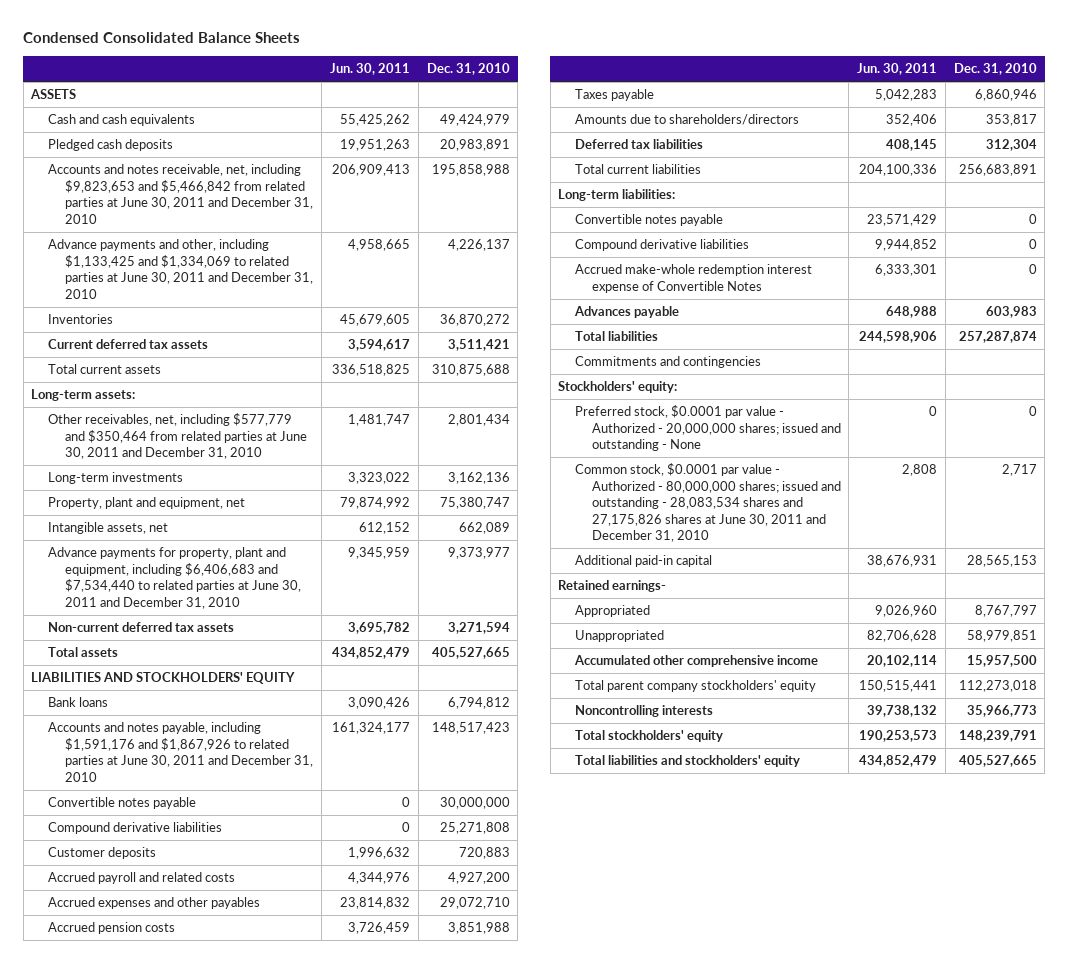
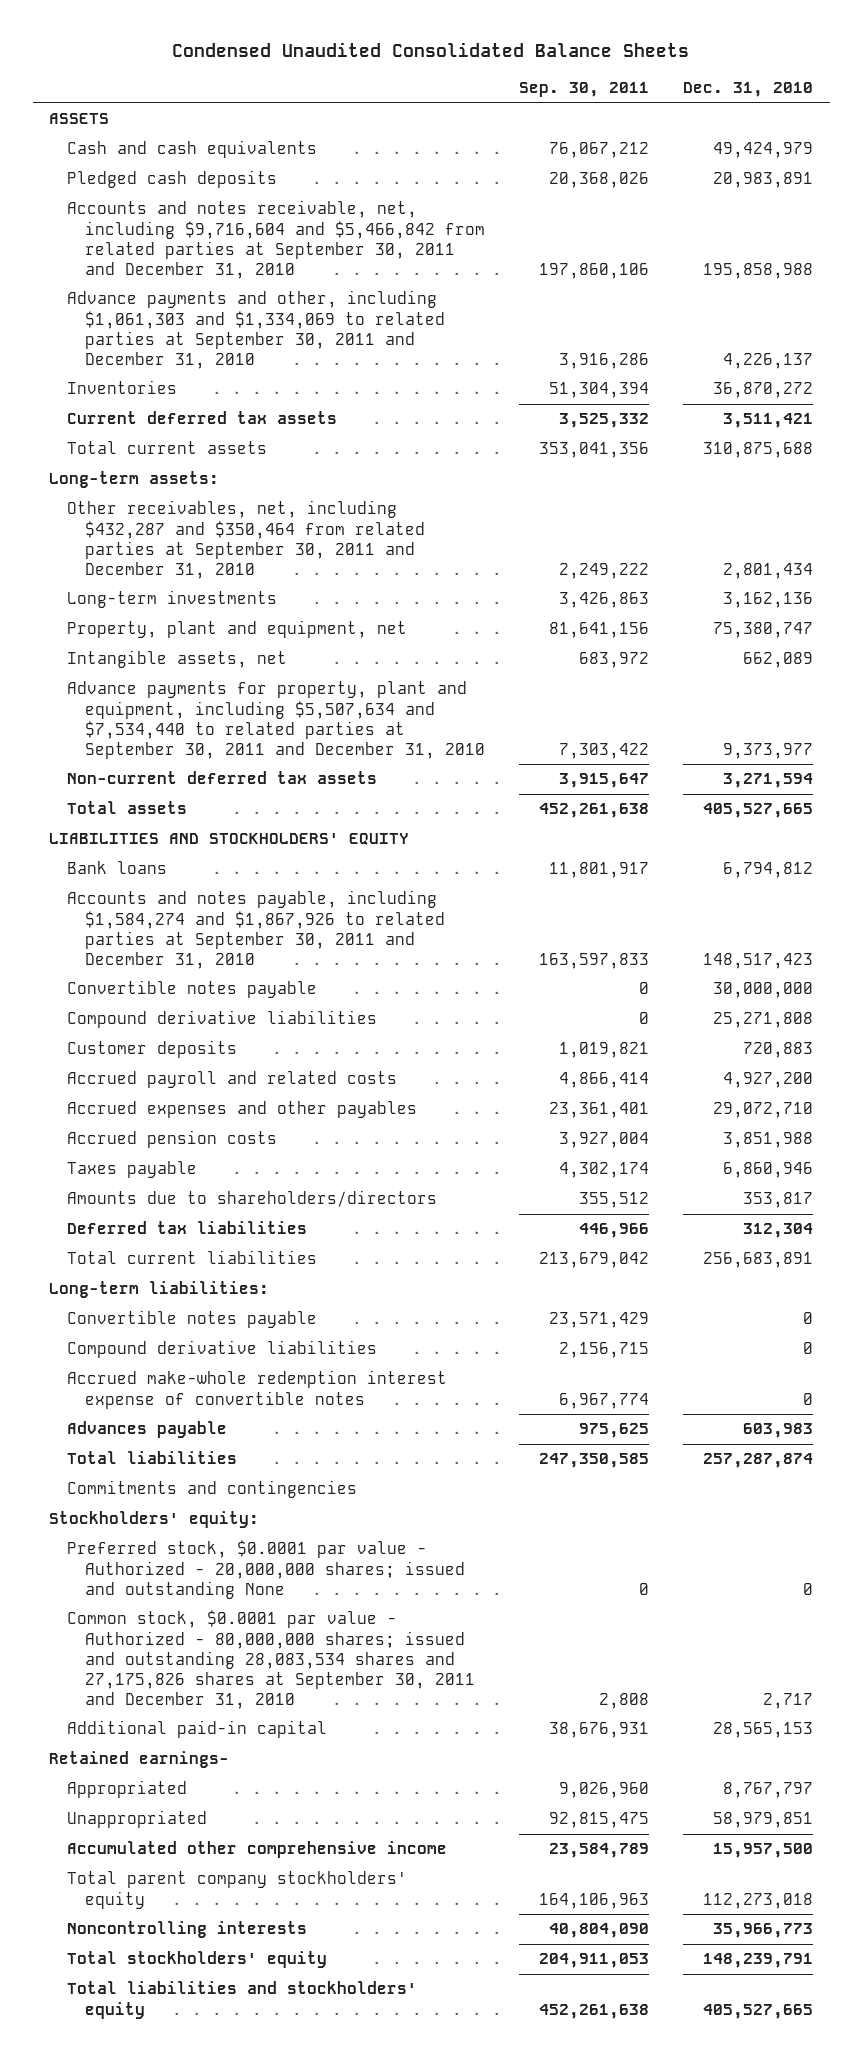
[23,32,301,44] Condensed Consolidated Balance Sheets -> [172,42,690,58] Condensed Unaudited Consolidated Balance Sheets
[330,63,411,76] Jun. 30, 2011 -> none
none -> [519,82,650,98] Sep. 30, 2011
[47,164,313,224] Accounts and notes receivable, net, including $9,823,653 and $5,466,842 from related parties at June 30, 2011 and December 31, 2010 -> [67,200,486,279] Accounts and notes receivable, net, including $9,716,604 and $5,466,842 from related parties at September 30, 2011 and December 31, 2010
[47,239,313,299] Advance payments and other, including $1,133,425 and $1,334,069 to related parties at June 30, 2011 and December 31, 2010 -> [67,290,446,369] Advance payments and other, including $1,061,303 and $1,334,069 to related parties at September 30, 2011 and December 31, 2010
[47,413,307,460] Other receivables, net, including $577,779 and $350,464 from related parties at June 30, 2011 and December 31, 2010 -> [67,500,426,579] Other receivables, net, including $432,287 and $350,464 from related parties at September 30, 2011 and December 31, 2010
[47,547,301,609] Advance payments for property, plant and equipment, including $6,406,683 and $7,534,440 to related parties at June 30, 2011 and December 31, 2010 -> [67,681,486,759] Advance payments for property, plant and equipment, including $5,507,634 and $7,534,440 to related parties at September 30, 2011 and December 31, 2010
[47,722,313,782] Accounts and notes payable, including $1,591,176 and $1,867,926 to related parties at June 30, 2011 and December 31, 2010 -> [67,890,446,969] Accounts and notes payable, including $1,584,274 and $1,867,926 to related parties at September 30, 2011 and December 31, 2010
[575,264,813,293] Accrued make-whole redemption interest expense of Convertible Notes -> [67,1370,448,1409] Accrued make-whole redemption interest expense of convertible notes
[575,405,841,452] Preferred stock, $0.0001 par value - Authorized - 20,000,000 shares; issued and outstanding - None -> [67,1540,466,1599] Preferred stock, $0.0001 par value - Authorized - 20,000,000 shares; issued and outstanding None
[575,463,841,543] Common stock, $0.0001 par value - Authorized - 80,000,000 shares; issued and outstanding - 28,083,534 shares and 27,175,826 shares at June 30, 2011 and December 31, 2010 -> [67,1610,476,1709] Common stock, $0.0001 par value - Authorized - 80,000,000 shares; issued and outstanding 28,083,534 shares and 27,175,826 shares at September 30, 2011 and December 31, 2010

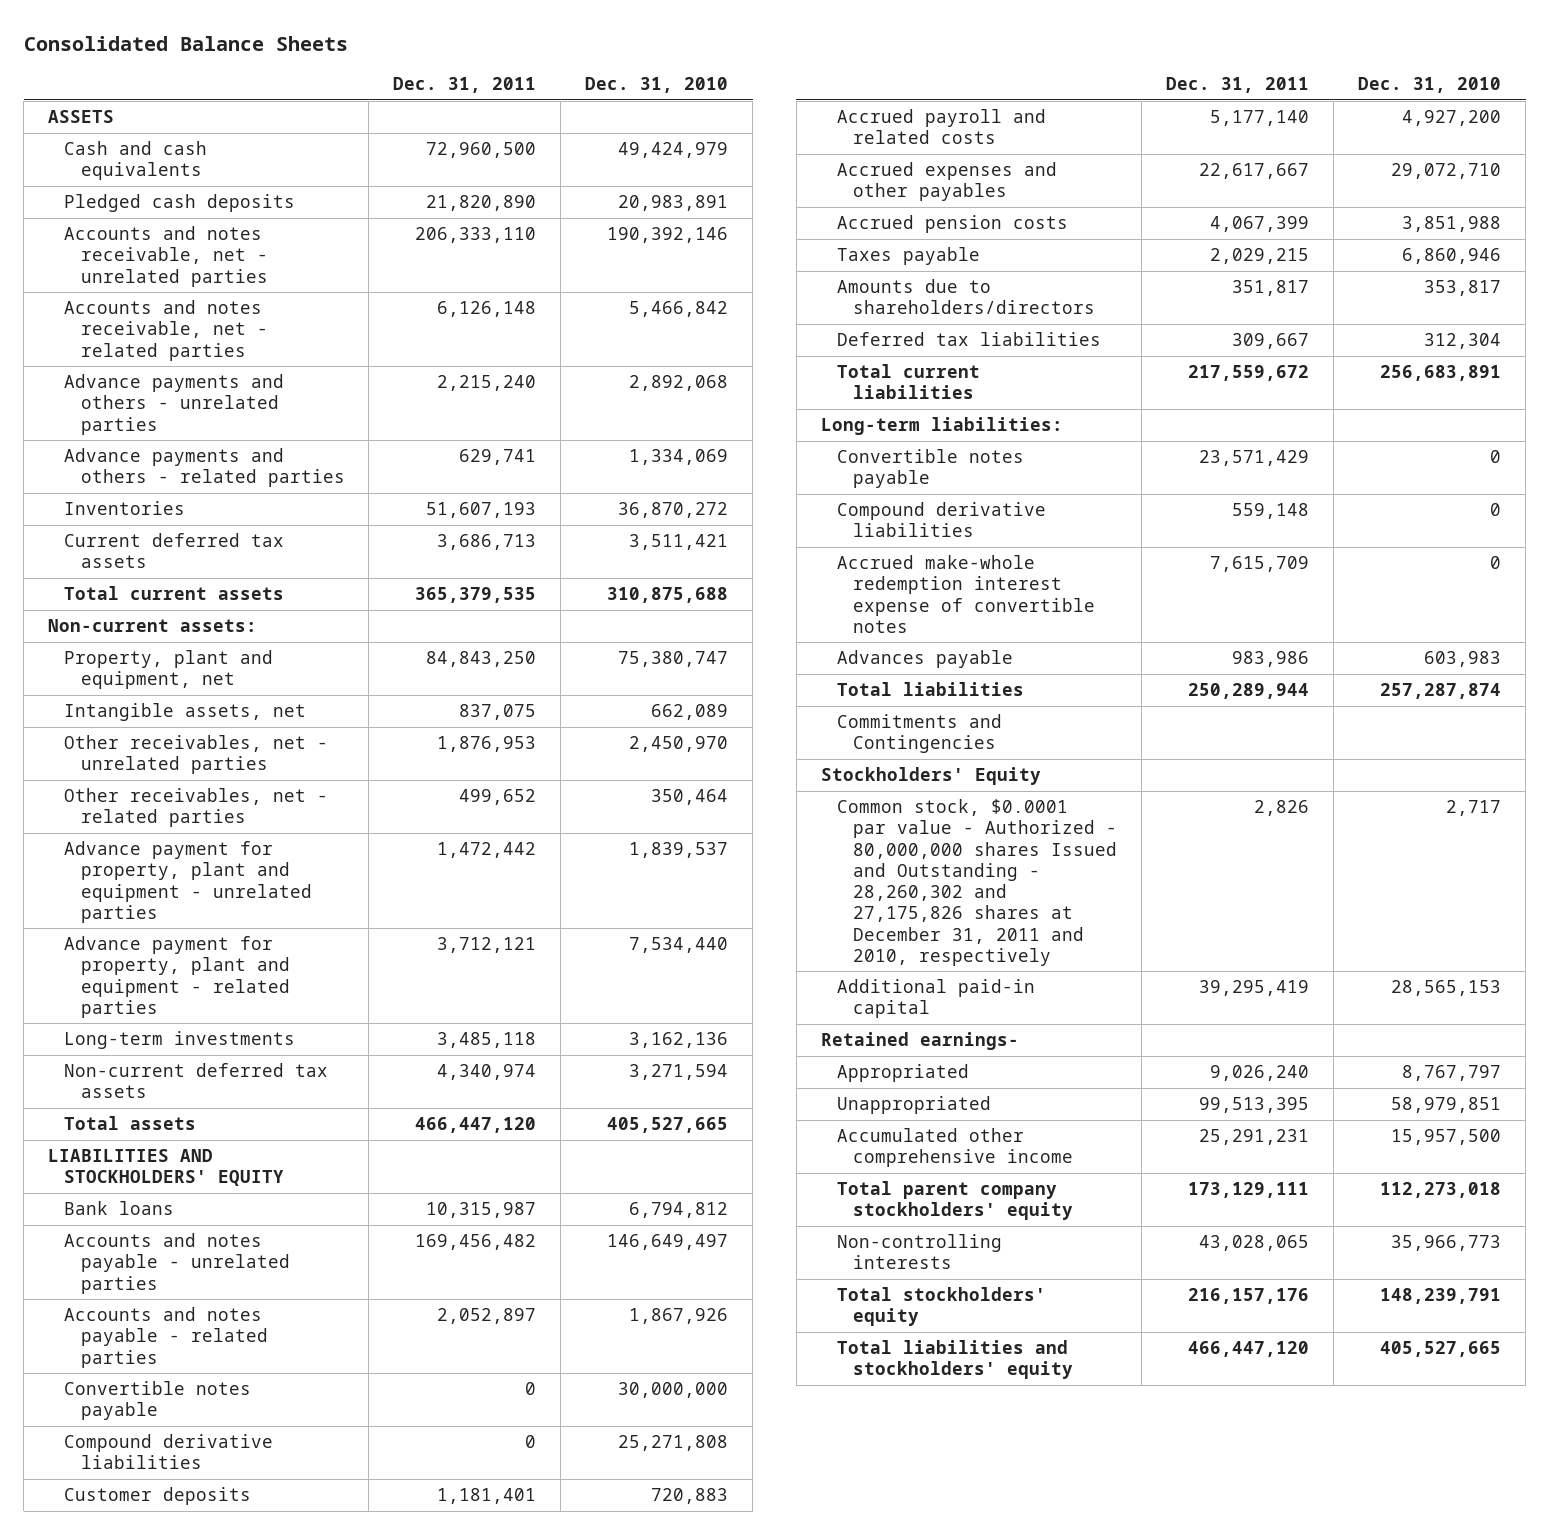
[172,42,690,58] Condensed Unaudited Consolidated Balance Sheets -> [23,35,348,51] Consolidated Balance Sheets
[519,82,650,98] Sep. 30, 2011 -> none
none -> [393,77,537,94] Dec. 31, 2011
[67,290,446,369] Advance payments and other, including $1,061,303 and $1,334,069 to related parties at September 30, 2011 and December 31, 2010 -> none
[67,200,486,279] Accounts and notes receivable, net, including $9,716,604 and $5,466,842 from related parties at September 30, 2011 and December 31, 2010 -> [64,226,268,287] Accounts and notes receivable, net - unrelated parties
[702,262,813,279] 195,858,988 -> [607,227,729,244] 190,392,146
none -> [64,300,268,361] Accounts and notes receivable, net - related parties
none -> [64,374,285,435] Advance payments and others - unrelated parties
none -> [64,448,345,488] Advance payments and others - related parties
[67,500,426,579] Other receivables, net, including $432,287 and $350,464 from related parties at September 30, 2011 and December 31, 2010 -> none
[49,471,220,489] Long-term assets: -> [47,619,257,633] Non-current assets:
none -> [64,735,329,775] Other receivables, net - unrelated parties
none -> [64,788,329,828] Other receivables, net - related parties
[67,681,486,759] Advance payments for property, plant and equipment, including $5,507,634 and $7,534,440 to related parties at September 30, 2011 and December 31, 2010 -> [64,841,312,923] Advance payment for property, plant and equipment - unrelated parties
[722,742,813,759] 9,373,977 -> [629,842,729,859] 1,839,537
none -> [64,936,290,1018] Advance payment for property, plant and equipment - related parties
[67,590,278,609] Long-term investments -> [64,1031,296,1050] Long-term investments
[67,890,446,969] Accounts and notes payable, including $1,584,274 and $1,867,926 to related parties at September 30, 2011 and December 31, 2010 -> [64,1233,290,1294] Accounts and notes payable - unrelated parties
[702,952,813,969] 148,517,423 -> [607,1234,729,1251] 146,649,497
none -> [64,1307,268,1368] Accounts and notes payable - related parties
[67,1540,466,1599] Preferred stock, $0.0001 par value - Authorized - 20,000,000 shares; issued and outstanding None -> none
[67,1480,358,1499] Commitments and contingencies -> [837,714,1003,754] Commitments and Contingencies
[49,1511,260,1529] Stockholders' equity: -> [820,767,1041,786] Stockholders' Equity
[67,1610,476,1709] Common stock, $0.0001 par value - Authorized - 80,000,000 shares; issued and outstanding 28,083,534 shares and 27,175,826 shares at September 30, 2011 and December 31, 2010 -> [837,799,1118,966] Common stock, $0.0001 par value - Authorized - 80,000,000 shares Issued and Outstanding - 28,260,302 and 27,175,826 shares at December 31, 2011 and 2010, respectively
[67,1921,308,1939] Noncontrolling interests -> [837,1234,1003,1270] Non-controlling interests

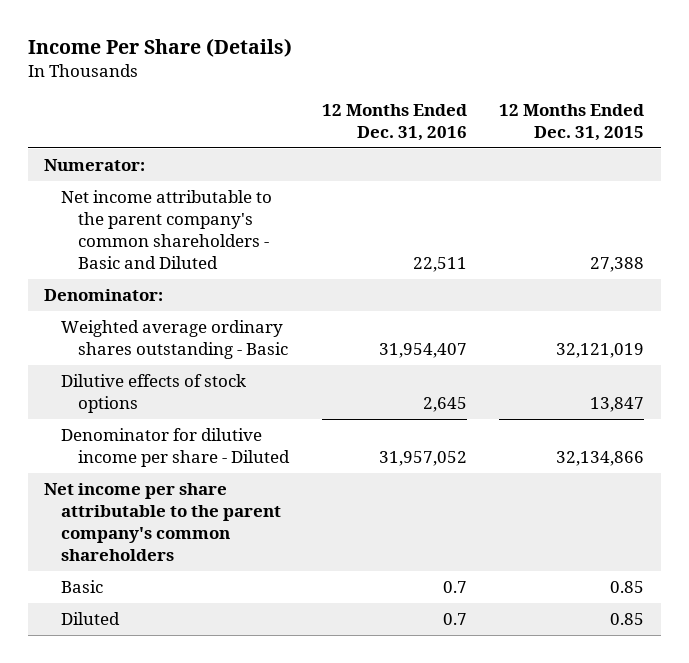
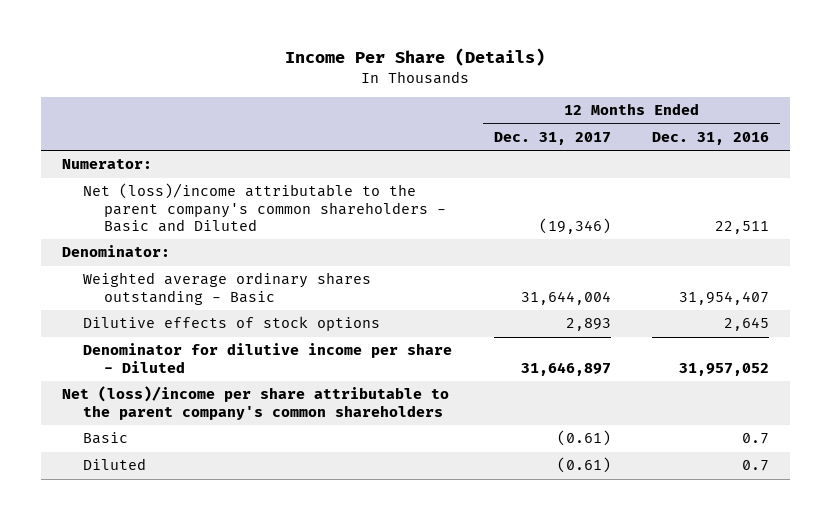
[499,104,645,141] 12 Months Ended Dec. 31, 2015 -> none
none -> [493,131,611,145] Dec. 31, 2017
[61,190,273,269] Net income attributable to the parent company's common shareholders - Basic and Diluted -> [82,183,447,233] Net (loss)/income attributable to the parent company's common shareholders - Basic and Diluted
[44,483,282,561] Net income per share attributable to the parent company's common shareholders -> [61,386,449,420] Net (loss)/income per share attributable to the parent company's common shareholders

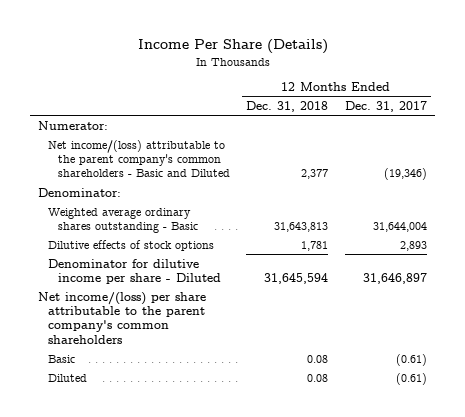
[652,131,770,145] Dec. 31, 2016 -> none
none -> [246,101,329,113] Dec. 31, 2018
[82,183,447,233] Net (loss)/income attributable to the parent company's common shareholders - Basic and Diluted -> [48,139,231,178] Net income/(loss) attributable to the parent company's common shareholders - Basic and Diluted
[61,386,449,420] Net (loss)/income per share attributable to the parent company's common shareholders -> [38,291,207,344] Net income/(loss) per share attributable to the parent company's common shareholders

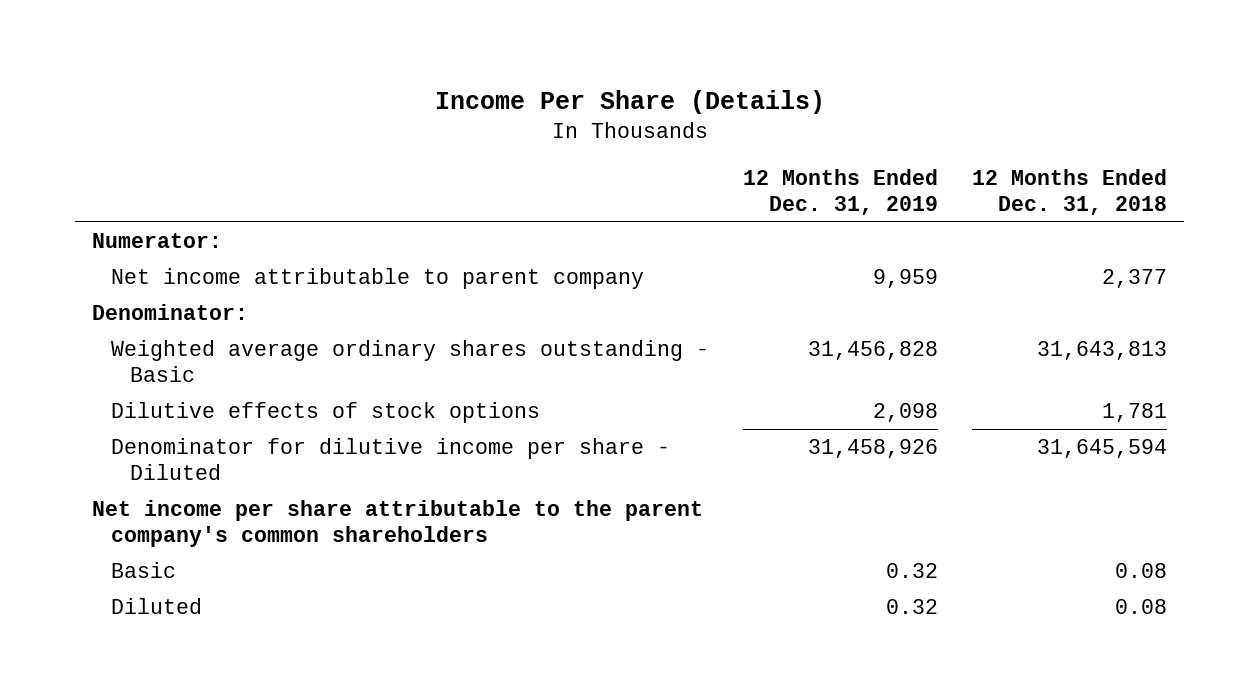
[344,101,427,113] Dec. 31, 2017 -> none
none -> [743,169,939,215] 12 Months Ended Dec. 31, 2019
[48,139,231,178] Net income/(loss) attributable to the parent company's common shareholders - Basic and Diluted -> [111,268,645,290] Net income attributable to parent company
[38,291,207,344] Net income/(loss) per share attributable to the parent company's common shareholders -> [92,500,704,547] Net income per share attributable to the parent company's common shareholders

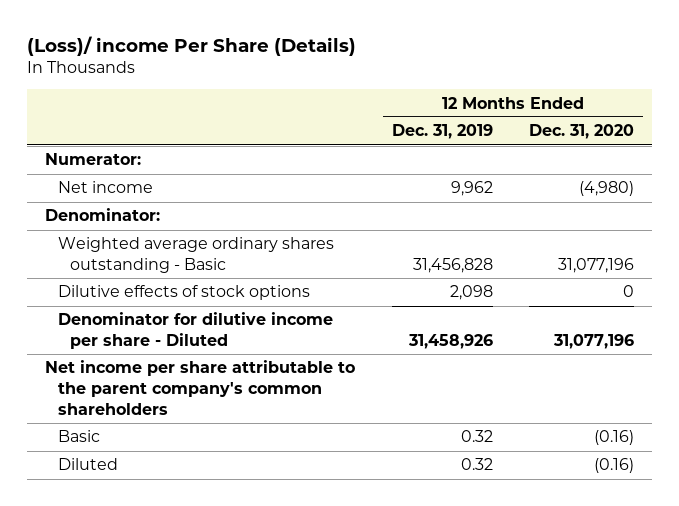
[434,90,825,115] Income Per Share (Details) -> [26,35,356,56] (Loss)/ income Per Share (Details)
[971,169,1167,215] 12 Months Ended Dec. 31, 2018 -> none
none -> [529,124,635,140] Dec. 31, 2020
[111,268,645,290] Net income attributable to parent company -> [57,181,153,194] Net income
[873,269,939,289] 9,959 -> [450,181,493,197] 9,962

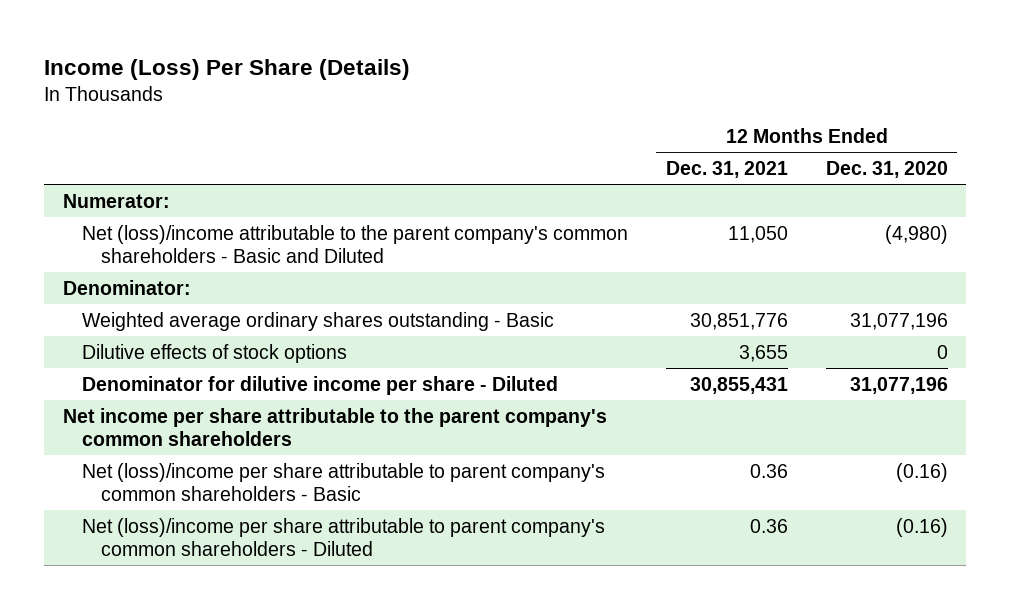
[26,35,356,56] (Loss)/ income Per Share (Details) -> [44,58,411,80] Income (Loss) Per Share (Details)
[391,124,493,140] Dec. 31, 2019 -> none
none -> [665,161,788,179] Dec. 31, 2021
[57,181,153,194] Net income -> [82,224,629,263] Net (loss)/income attributable to the parent company's common shareholders - Basic and Diluted
[57,430,100,443] Basic -> [82,462,606,501] Net (loss)/income per share attributable to parent company's common shareholders - Basic
[57,458,118,471] Diluted -> [82,517,606,556] Net (loss)/income per share attributable to parent company's common shareholders - Diluted

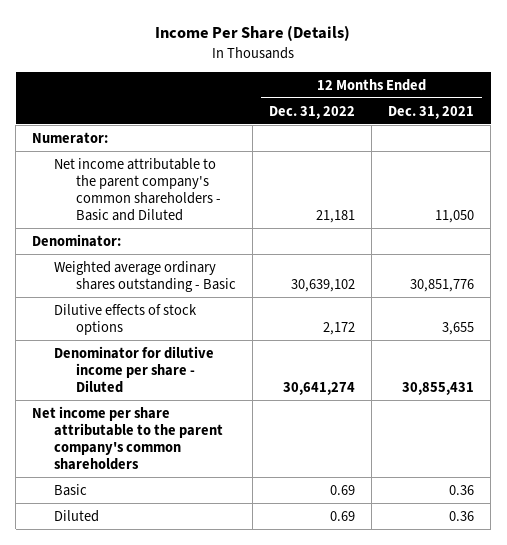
[44,58,411,80] Income (Loss) Per Share (Details) -> [155,25,351,42] Income Per Share (Details)
[825,161,948,179] Dec. 31, 2020 -> none
none -> [269,105,356,119] Dec. 31, 2022
[82,224,629,263] Net (loss)/income attributable to the parent company's common shareholders - Basic and Diluted -> [54,157,222,221] Net income attributable to the parent company's common shareholders - Basic and Diluted
[82,462,606,501] Net (loss)/income per share attributable to parent company's common shareholders - Basic -> [54,483,88,496] Basic
[82,517,606,556] Net (loss)/income per share attributable to parent company's common shareholders - Diluted -> [54,509,100,522] Diluted

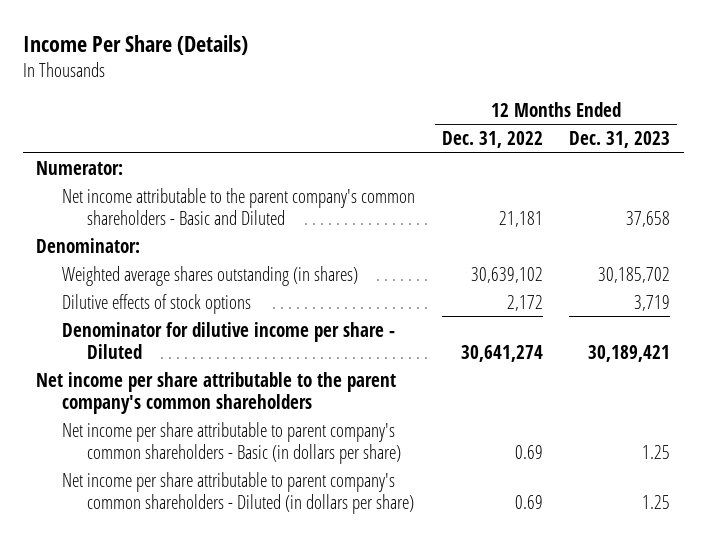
[388,105,475,119] Dec. 31, 2021 -> none
none -> [569,131,671,149] Dec. 31, 2023
[54,260,237,292] Weighted average ordinary shares outstanding - Basic -> [61,265,358,286] Weighted average shares outstanding (in shares)
[54,483,88,496] Basic -> [61,421,402,464] Net income per share attributable to parent company's common shareholders - Basic (in dollars per share)
[54,509,100,522] Diluted -> [61,471,415,514] Net income per share attributable to parent company's common shareholders - Diluted (in dollars per share)

